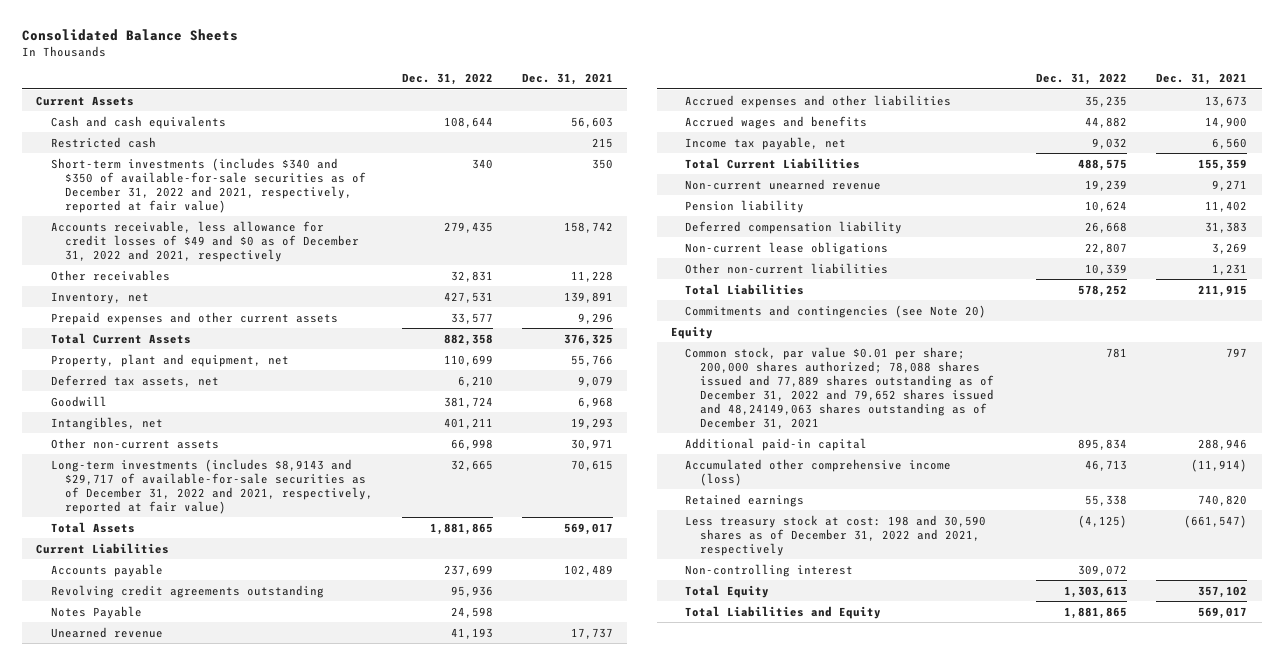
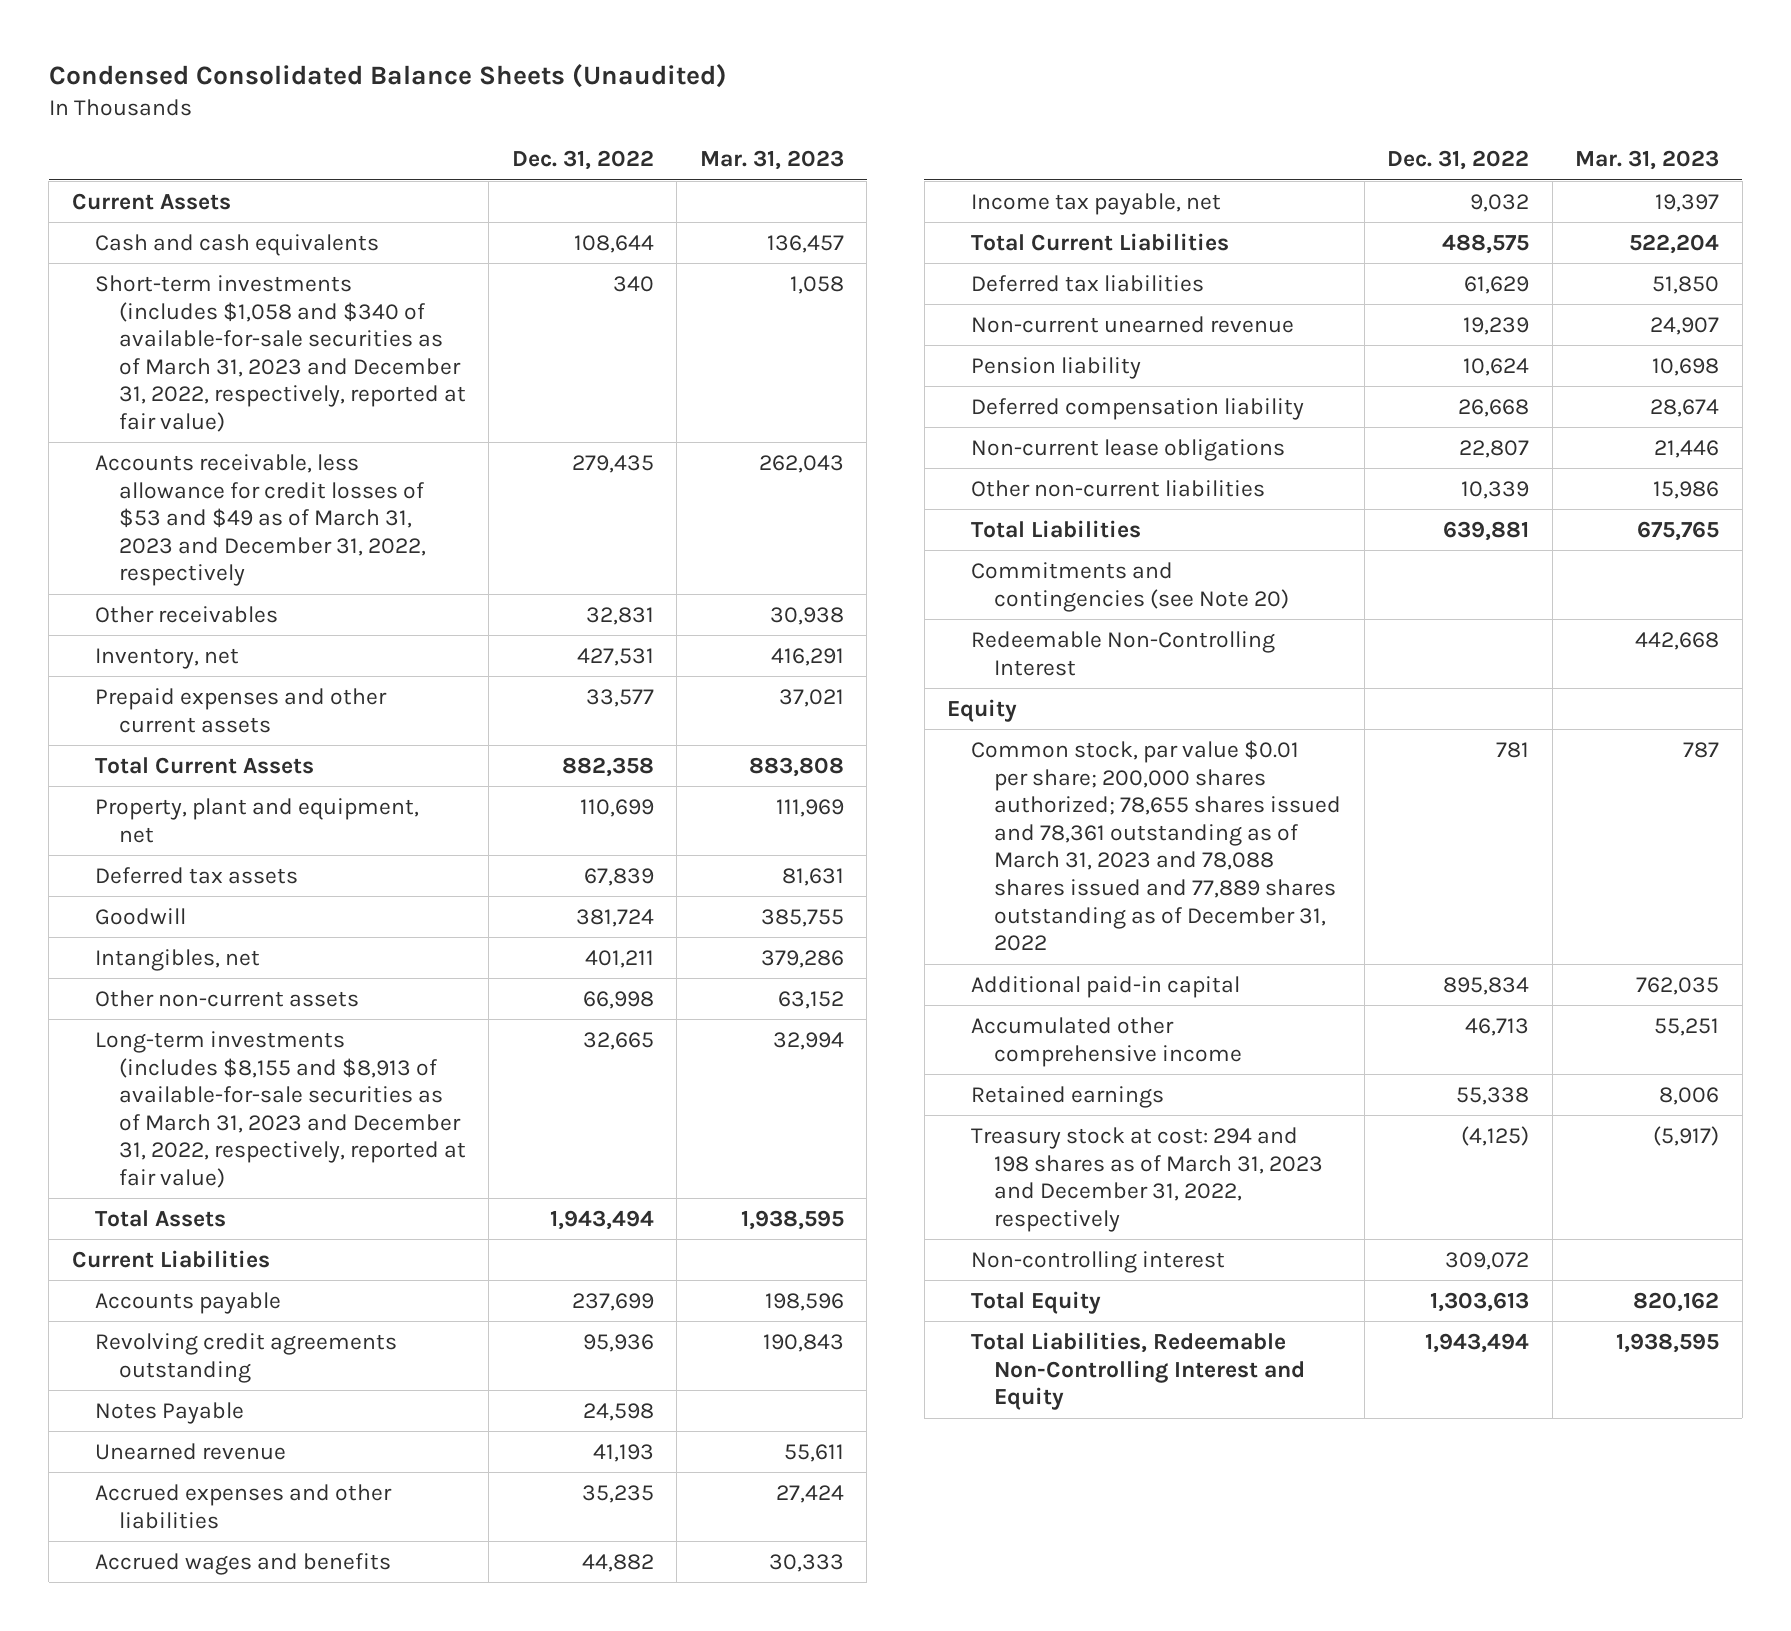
[22,29,239,42] Consolidated Balance Sheets -> [48,64,727,89] Condensed Consolidated Balance Sheets (Unaudited)
[521,73,613,86] Dec. 31, 2021 -> none
none -> [699,150,844,171] Mar. 31, 2023
[50,136,156,148] Restricted cash -> none
[50,157,367,213] Short-term investments (includes $340 and $350 of available-for-sale securities as of December 31, 2022 and 2021, respectively, reported at fair value) -> [95,274,466,432] Short-term investments (includes $1,058 and $340 of available-for-sale securities as of March 31, 2023 and December 31, 2022, respectively, reported at fair value)
[50,220,360,262] Accounts receivable, less allowance for credit losses of $49 and $0 as of December 31, 2022 and 2021, respectively -> [95,453,426,587] Accounts receivable, less allowance for credit losses of $53 and $49 as of March 31, 2023 and December 31, 2022, respectively
[50,374,219,387] Deferred tax assets, net -> [95,866,299,884] Deferred tax assets
[457,375,493,387] 6,210 -> [583,867,654,886] 67,839
[50,458,374,514] Long-term investments (includes $8,9143 and $29,717 of available-for-sale securities as of December 31, 2022 and 2021, respectively, reported at fair value) -> [95,1030,466,1188] Long-term investments (includes $8,155 and $8,913 of available-for-sale securities as of March 31, 2023 and December 31, 2022, respectively, reported at fair value)
[429,522,493,535] 1,881,865 -> [549,1209,654,1230] 1,943,494
none -> [970,274,1204,292] Deferred tax liabilities
[1078,284,1128,297] 578,252 -> [1443,520,1530,541] 639,881
none -> [970,630,1275,676] Redeemable Non-Controlling Interest
[685,346,994,429] Common stock, par value $0.01 per share; 200,000 shares authorized; 78,088 shares issued and 77,889 shares outstanding as of December 31, 2022 and 79,652 shares issued and 48,24149,063 shares outstanding as of December 31, 2021 -> [970,739,1342,952] Common stock, par value $0.01 per share; 200,000 shares authorized; 78,655 shares issued and 78,361 outstanding as of March 31, 2023 and 78,088 shares issued and 77,889 shares outstanding as of December 31, 2022
[685,458,952,486] Accumulated other comprehensive income (loss) -> [970,1016,1243,1067] Accumulated other comprehensive income
[685,514,987,556] Less treasury stock at cost: 198 and 30,590 shares as of December 31, 2022 and 2021, respectively -> [970,1126,1324,1232] Treasury stock at cost: 294 and 198 shares as of March 31, 2023 and December 31, 2022, respectively
[685,605,882,619] Total Liabilities and Equity -> [970,1331,1306,1411] Total Liabilities, Redeemable Non-Controlling Interest and Equity
[1064,606,1128,619] 1,881,865 -> [1425,1332,1530,1353] 1,943,494

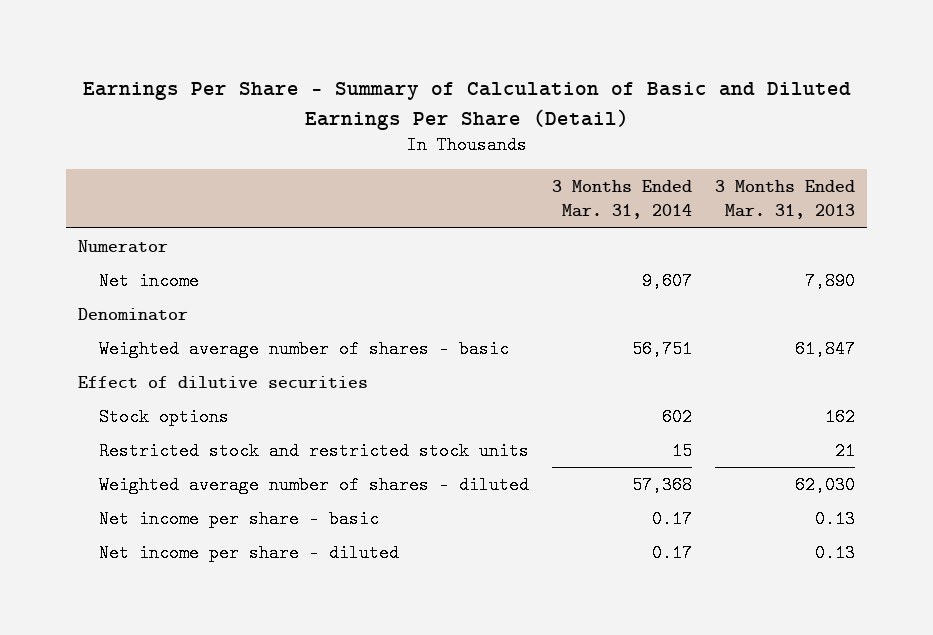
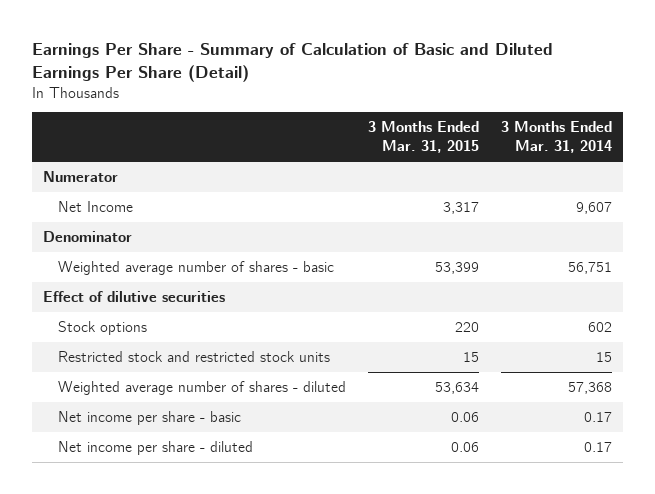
[715,180,856,220] 3 Months Ended Mar. 31, 2013 -> none
none -> [368,121,480,154] 3 Months Ended Mar. 31, 2015
[99,272,200,291] Net income -> [58,200,134,212] Net Income

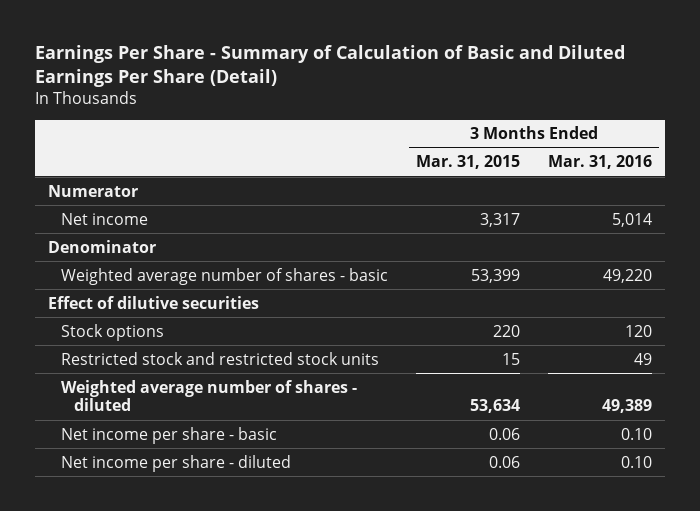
[501,121,613,154] 3 Months Ended Mar. 31, 2014 -> none
none -> [547,155,652,170] Mar. 31, 2016
[58,200,134,212] Net Income -> [61,212,149,225] Net income

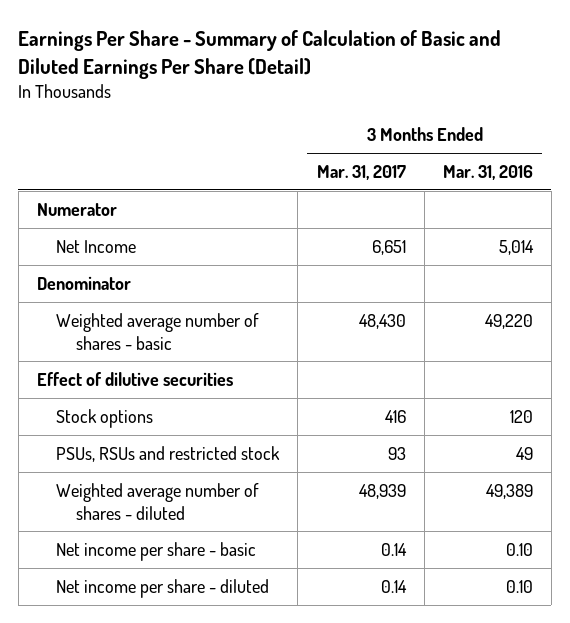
[416,155,521,170] Mar. 31, 2015 -> none
none -> [316,164,406,180] Mar. 31, 2017
[61,212,149,225] Net income -> [56,239,137,253] Net Income
[61,351,380,365] Restricted stock and restricted stock units -> [56,445,281,462] PSUs, RSUs and restricted stock

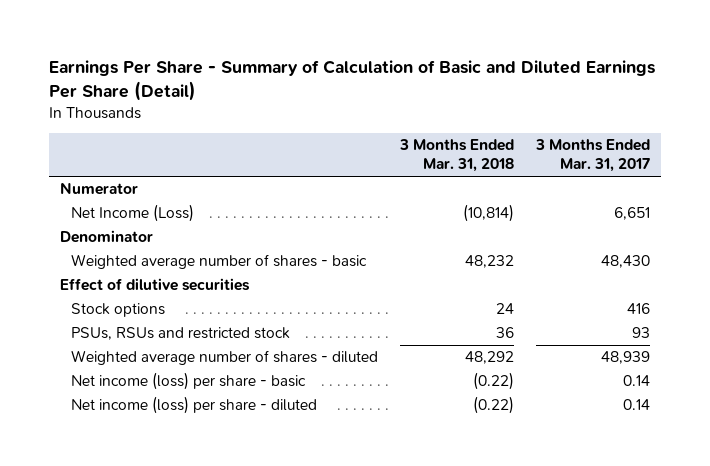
[442,164,533,180] Mar. 31, 2016 -> none
none -> [399,139,515,173] 3 Months Ended Mar. 31, 2018
[56,239,137,253] Net Income -> [71,204,195,223] Net Income (Loss)
[56,541,257,561] Net income per share - basic -> [71,372,307,391] Net income (loss) per share - basic
[56,578,270,598] Net income per share - diluted -> [71,396,318,415] Net income (loss) per share - diluted

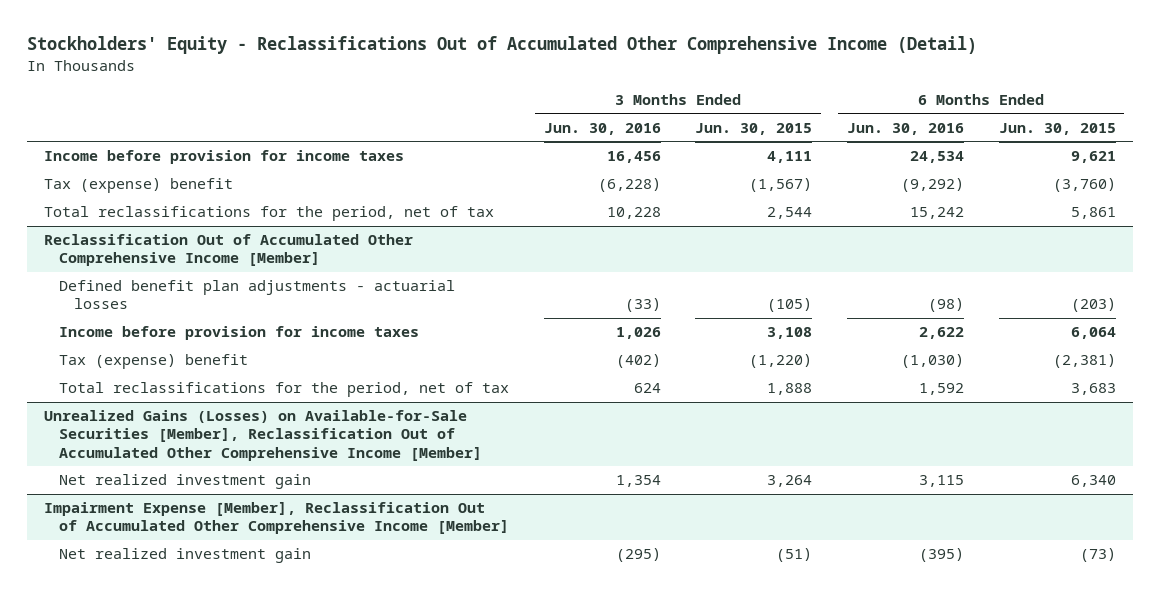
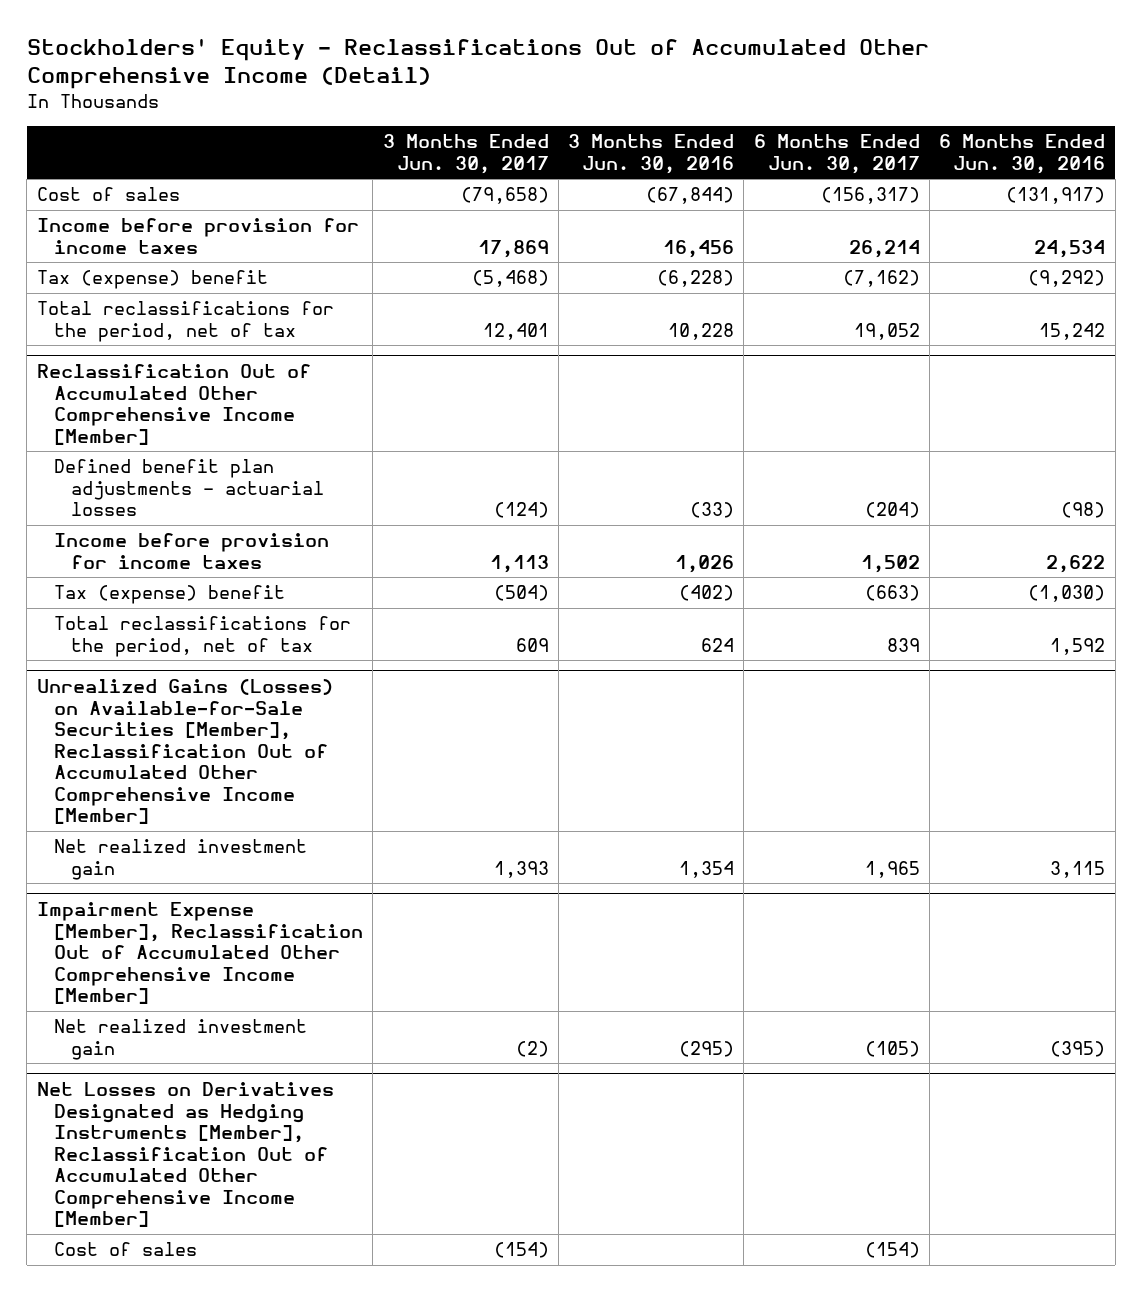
[695,122,813,135] Jun. 30, 2015 -> none
[998,122,1116,135] Jun. 30, 2015 -> none
none -> [382,134,549,174] 3 Months Ended Jun. 30, 2017
none -> [753,134,920,174] 6 Months Ended Jun. 30, 2017
none -> [36,187,180,202] Cost of sales
none -> [36,1082,334,1228] Net Losses on Derivatives Designated as Hedging Instruments [Member], Reclassification Out of Accumulated Other Comprehensive Income [Member]
none -> [53,1242,197,1257] Cost of sales

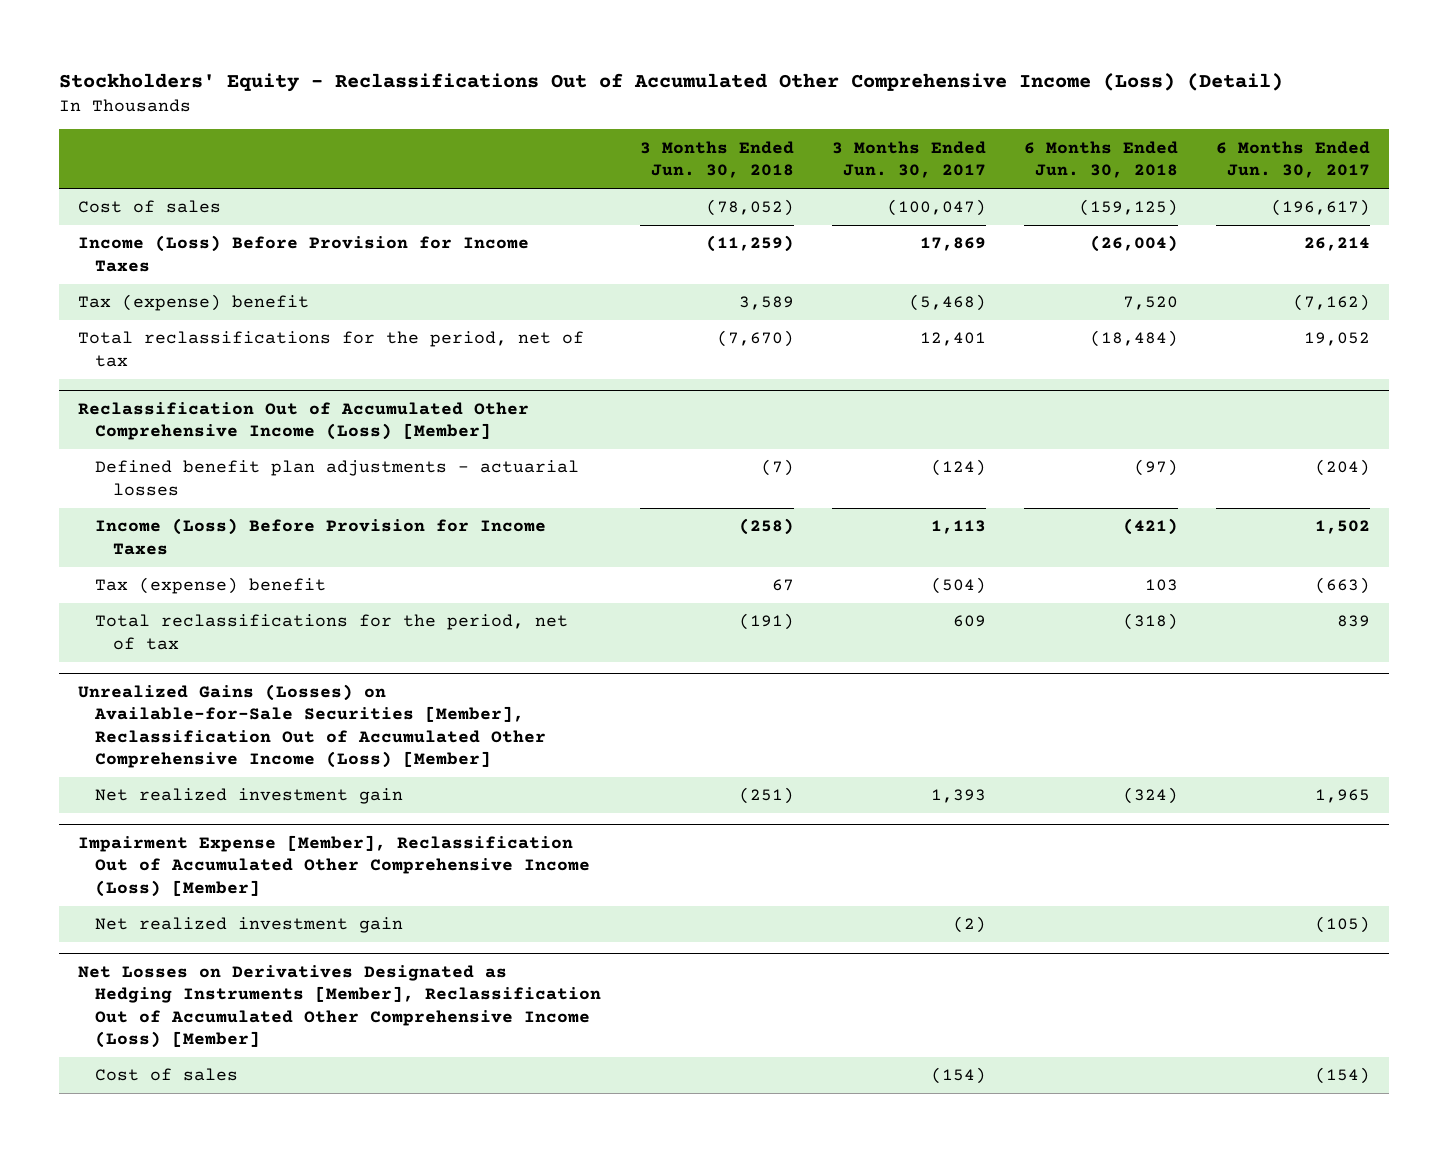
[26,38,929,90] Stockholders' Equity - Reclassifications Out of Accumulated Other Comprehensive Income (Detail) -> [59,73,1284,93] Stockholders' Equity - Reclassifications Out of Accumulated Other Comprehensive Income (Loss) (Detail)
[568,134,735,174] 3 Months Ended Jun. 30, 2016 -> none
[939,134,1106,174] 6 Months Ended Jun. 30, 2016 -> none
none -> [639,140,794,179] 3 Months Ended Jun. 30, 2018
none -> [1024,140,1179,179] 6 Months Ended Jun. 30, 2018
[460,187,549,205] (79,658) -> [886,199,986,217] (100,047)
[820,187,920,205] (156,317) -> [1271,199,1371,217] (196,617)
[36,218,359,254] Income before provision for income taxes -> [78,235,530,272] Income (Loss) Before Provision for Income Taxes
[36,364,311,445] Reclassification Out of Accumulated Other Comprehensive Income [Member] -> [78,401,530,441] Reclassification Out of Accumulated Other Comprehensive Income (Loss) [Member]
[53,533,329,569] Income before provision for income taxes -> [95,518,547,555] Income (Loss) Before Provision for Income Taxes
[36,679,333,825] Unrealized Gains (Losses) on Available-for-Sale Securities [Member], Reclassification Out of Accumulated Other Comprehensive Income [Member] -> [78,683,547,769] Unrealized Gains (Losses) on Available-for-Sale Securities [Member], Reclassification Out of Accumulated Other Comprehensive Income (Loss) [Member]
[36,902,363,1005] Impairment Expense [Member], Reclassification Out of Accumulated Other Comprehensive Income [Member] -> [78,834,591,897] Impairment Expense [Member], Reclassification Out of Accumulated Other Comprehensive Income (Loss) [Member]
[36,1082,334,1228] Net Losses on Derivatives Designated as Hedging Instruments [Member], Reclassification Out of Accumulated Other Comprehensive Income [Member] -> [78,964,602,1049] Net Losses on Derivatives Designated as Hedging Instruments [Member], Reclassification Out of Accumulated Other Comprehensive Income (Loss) [Member]

